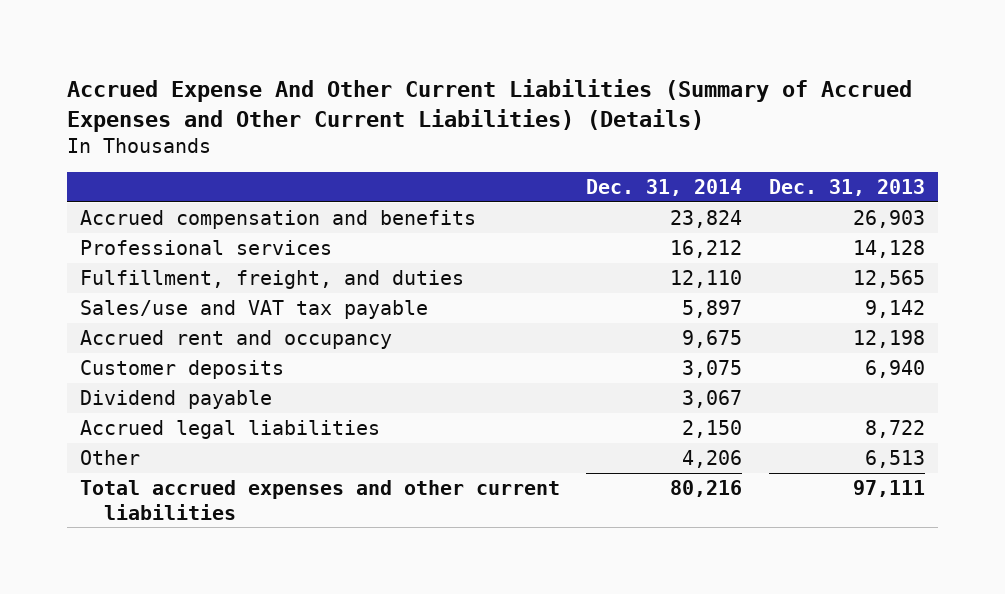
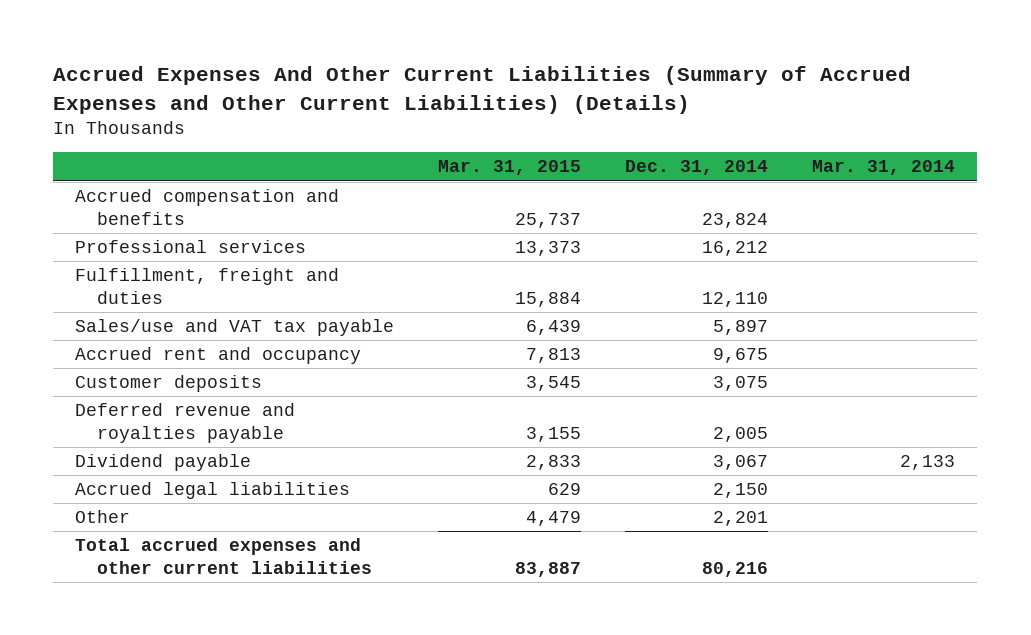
[66,78,912,132] Accrued Expense And Other Current Liabilities (Summary of Accrued Expenses and Other Current Liabilities) (Details) -> [53,66,912,114] Accrued Expenses And Other Current Liabilities (Summary of Accrued Expenses and Other Current Liabilities) (Details)
[769,178,926,196] Dec. 31, 2013 -> none
none -> [438,160,582,176] Mar. 31, 2015
none -> [812,160,956,176] Mar. 31, 2014
[79,269,464,289] Fulfillment, freight, and duties -> [75,268,340,305] Fulfillment, freight and duties
none -> [75,403,296,444] Deferred revenue and royalties payable
[682,449,743,468] 4,206 -> [713,511,769,527] 2,201

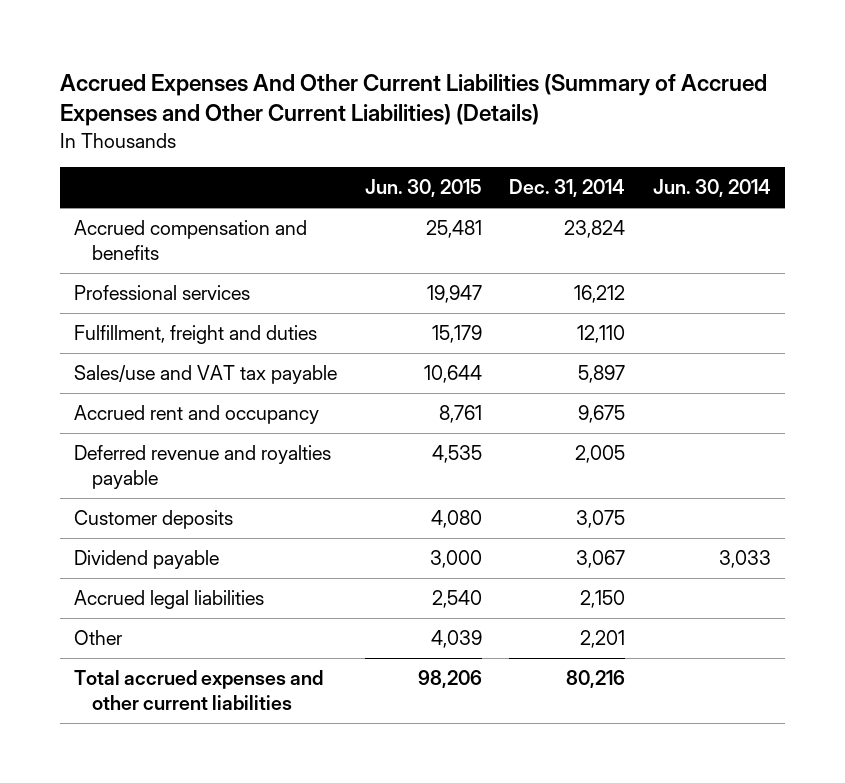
[438,160,582,176] Mar. 31, 2015 -> none
[812,160,956,176] Mar. 31, 2014 -> none
none -> [364,179,482,198] Jun. 30, 2015
none -> [653,179,772,198] Jun. 30, 2014
[75,375,263,393] Customer deposits -> [74,510,234,530] Customer deposits

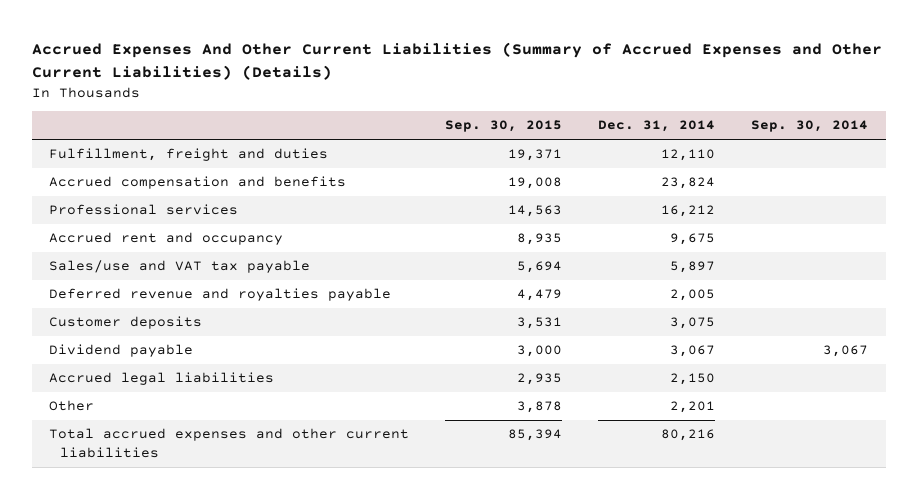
[364,179,482,198] Jun. 30, 2015 -> none
[653,179,772,198] Jun. 30, 2014 -> none
none -> [445,120,563,133] Sep. 30, 2015
none -> [750,120,868,133] Sep. 30, 2014
[74,325,318,345] Fulfillment, freight and duties -> [49,148,329,162] Fulfillment, freight and duties
[74,365,338,385] Sales/use and VAT tax payable -> [49,260,311,274] Sales/use and VAT tax payable

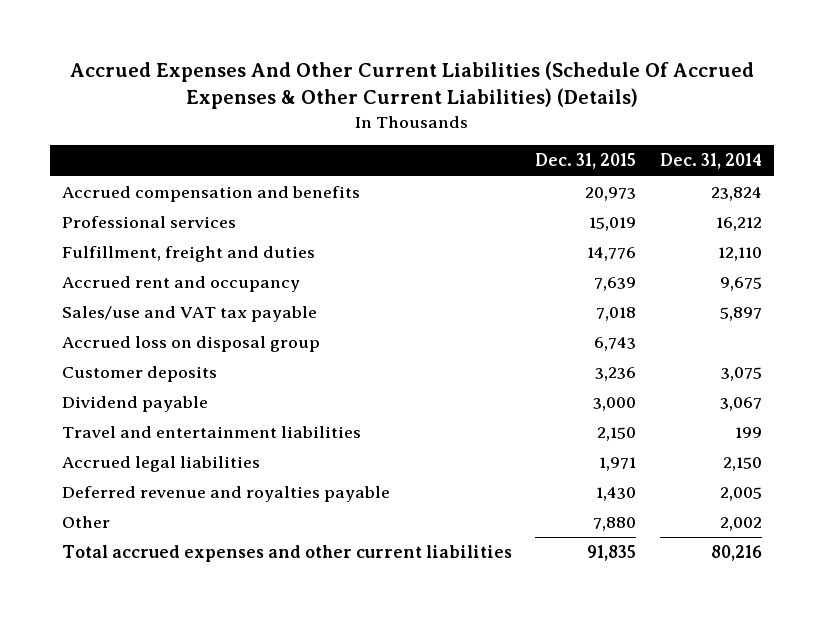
[31,42,882,80] Accrued Expenses And Other Current Liabilities (Summary of Accrued Expenses and Other Current Liabilities) (Details) -> [70,61,755,110] Accrued Expenses And Other Current Liabilities (Schedule Of Accrued Expenses & Other Current Liabilities) (Details)
[445,120,563,133] Sep. 30, 2015 -> none
[750,120,868,133] Sep. 30, 2014 -> none
none -> [535,153,637,170] Dec. 31, 2015
[49,148,329,162] Fulfillment, freight and duties -> [61,246,315,263] Fulfillment, freight and duties
none -> [61,336,320,353] Accrued loss on disposal group
none -> [61,426,361,439] Travel and entertainment liabilities
[49,288,392,302] Deferred revenue and royalties payable -> [61,486,390,503] Deferred revenue and royalties payable
[669,401,715,414] 2,201 -> [720,517,763,532] 2,002

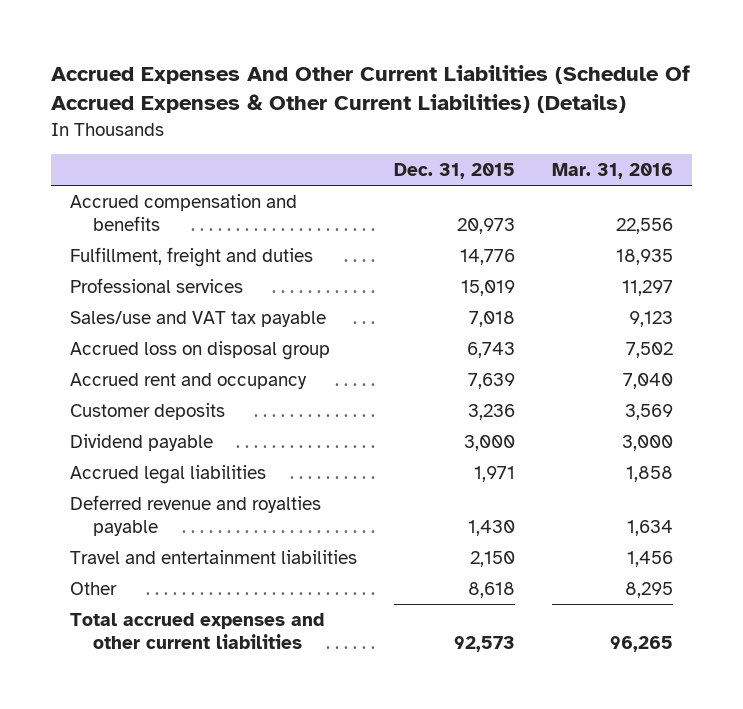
[660,153,763,170] Dec. 31, 2014 -> none
none -> [552,163,674,180] Mar. 31, 2016
[61,216,236,229] Professional services -> [69,277,243,293] Professional services
[61,276,300,293] Accrued rent and occupancy -> [69,372,307,389] Accrued rent and occupancy
[61,426,361,439] Travel and entertainment liabilities -> [69,549,357,564] Travel and entertainment liabilities
[593,517,637,532] 7,880 -> [468,581,516,598] 8,618
[587,545,637,562] 91,835 -> [454,636,516,653] 92,573

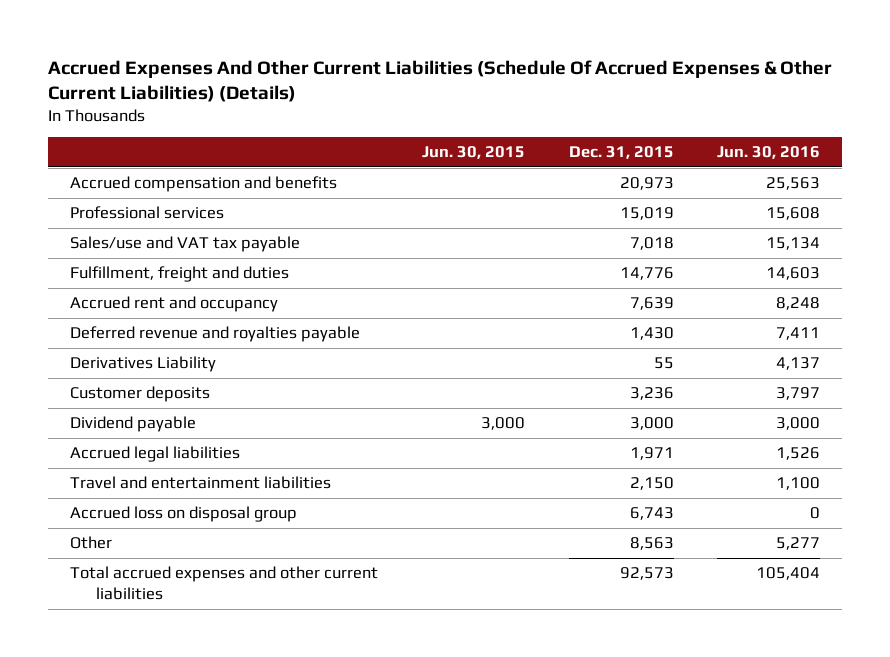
[552,163,674,180] Mar. 31, 2016 -> none
none -> [421,146,525,160] Jun. 30, 2015
none -> [717,146,821,160] Jun. 30, 2016
[69,246,313,267] Fulfillment, freight and duties -> [70,266,290,283] Fulfillment, freight and duties
[69,494,321,537] Deferred revenue and royalties payable -> [70,326,361,343] Deferred revenue and royalties payable
none -> [70,356,217,373] Derivatives Liability
[69,340,330,360] Accrued loss on disposal group -> [70,506,298,523] Accrued loss on disposal group
[468,581,516,598] 8,618 -> [629,537,674,551] 8,563

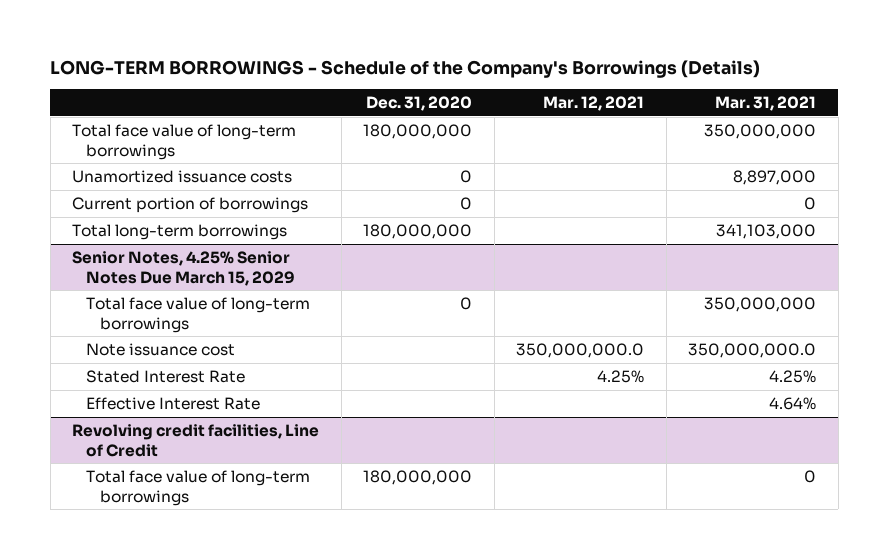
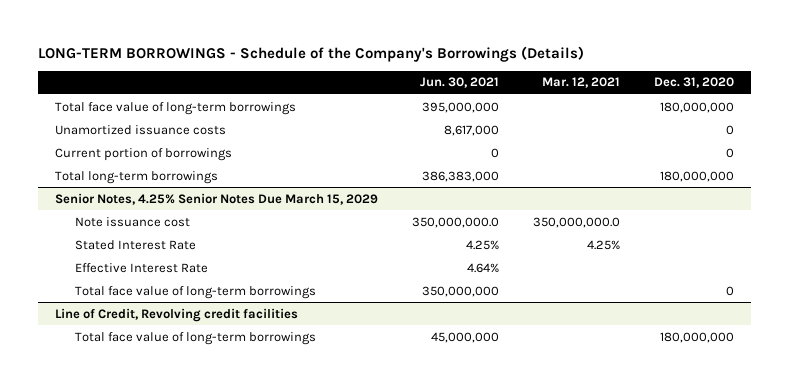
[715,96,817,112] Mar. 31, 2021 -> none
none -> [420,77,500,89] Jun. 30, 2021
[85,296,310,333] Total face value of long-term borrowings -> [75,285,317,299] Total face value of long-term borrowings
[72,423,320,457] Revolving credit facilities, Line of Credit -> [55,307,299,322] Line of Credit, Revolving credit facilities

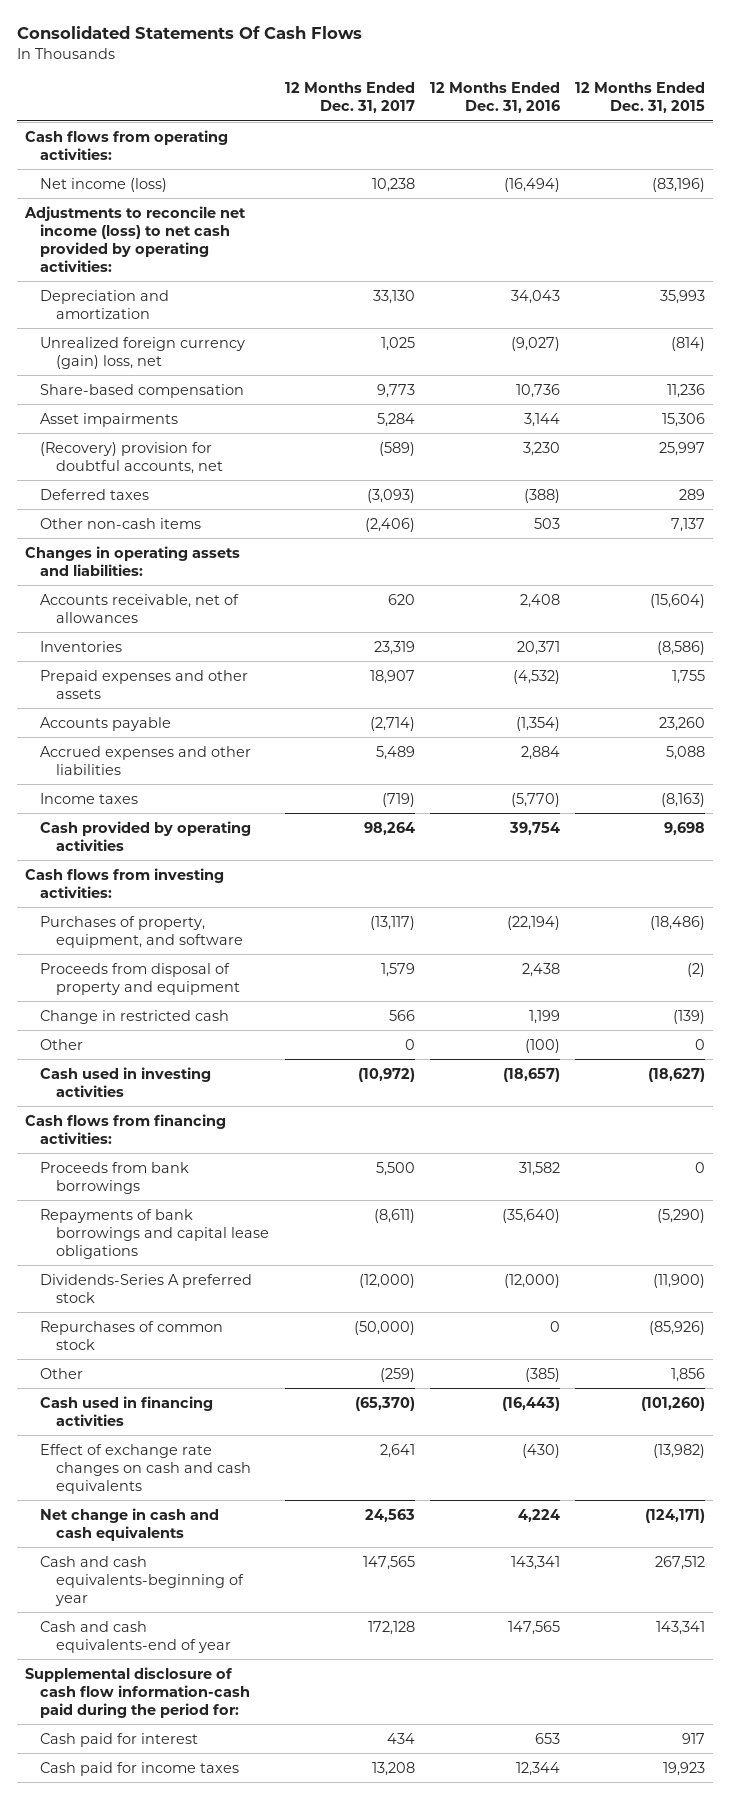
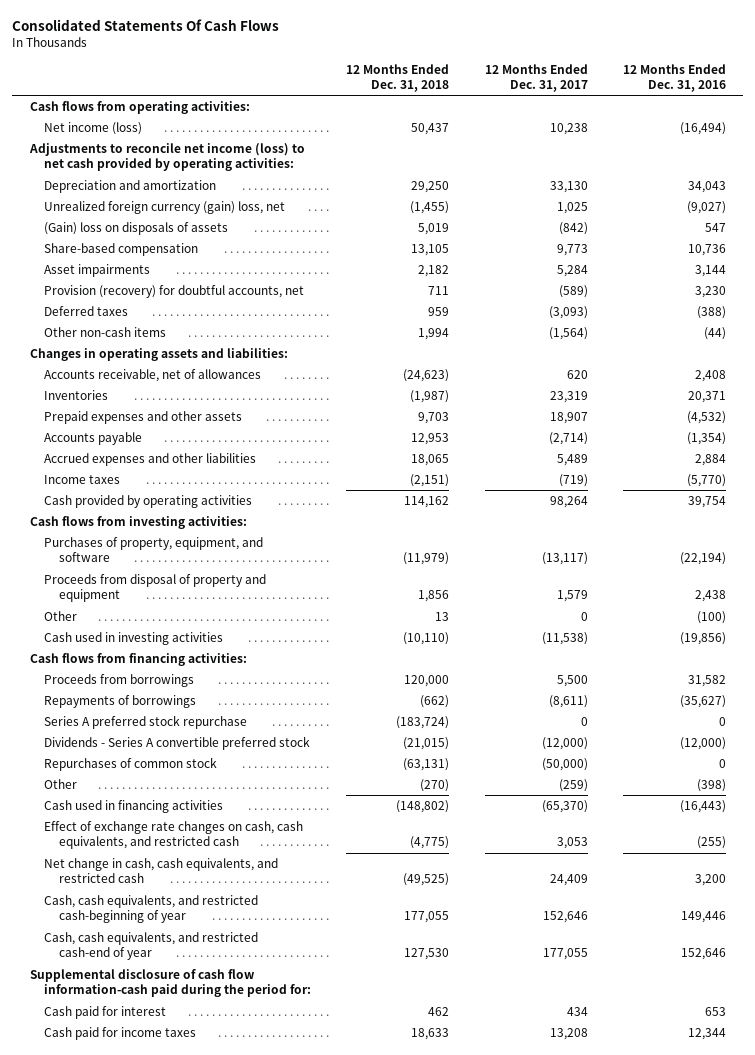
[575,82,706,114] 12 Months Ended Dec. 31, 2015 -> none
none -> [346,63,450,92] 12 Months Ended Dec. 31, 2018
none -> [44,222,229,236] (Gain) loss on disposals of assets
[40,441,224,474] (Recovery) provision for doubtful accounts, net -> [44,285,305,299] Provision (recovery) for doubtful accounts, net
[364,517,415,532] (2,406) -> [548,327,588,341] (1,564)
[533,517,560,529] 503 -> [703,327,726,341] (44)
[40,1009,230,1024] Change in restricted cash -> none
[357,1067,415,1082] (10,972) -> [541,632,588,646] (11,538)
[502,1067,560,1082] (18,657) -> [679,632,726,646] (19,856)
[40,1161,190,1194] Proceeds from bank borrowings -> [44,674,195,688] Proceeds from borrowings
[40,1208,270,1259] Repayments of bank borrowings and capital lease obligations -> [44,695,197,709] Repayments of borrowings
[501,1208,560,1223] (35,640) -> [679,695,726,709] (35,627)
none -> [44,715,248,730] Series A preferred stock repurchase
[40,1273,253,1303] Dividends-Series A preferred stock -> [44,736,311,751] Dividends - Series A convertible preferred stock
[524,1367,560,1382] (385) -> [696,779,726,793] (398)
[40,1443,252,1494] Effect of exchange rate changes on cash and cash equivalents -> [44,821,304,850] Effect of exchange rate changes on cash, cash equivalents, and restricted cash
[379,1443,415,1458] 2,641 -> [556,837,588,850] 3,053
[521,1443,560,1458] (430) -> [696,836,726,850] (255)
[40,1507,220,1541] Net change in cash and cash equivalents -> [44,858,279,884] Net change in cash, cash equivalents, and restricted cash
[364,1508,415,1522] 24,563 -> [549,874,588,887] 24,409
[517,1508,560,1522] 4,224 -> [694,874,726,887] 3,200
[40,1555,245,1606] Cash and cash equivalents-beginning of year -> [44,895,259,924] Cash, cash equivalents, and restricted cash-beginning of year
[362,1555,415,1570] 147,565 -> [542,911,588,924] 152,646
[510,1555,560,1570] 143,341 -> [680,911,726,924] 149,446
[40,1620,232,1653] Cash and cash equivalents-end of year -> [44,932,259,961] Cash, cash equivalents, and restricted cash-end of year
[367,1620,415,1635] 172,128 -> [542,948,588,961] 177,055
[507,1620,560,1635] 147,565 -> [680,948,726,961] 152,646

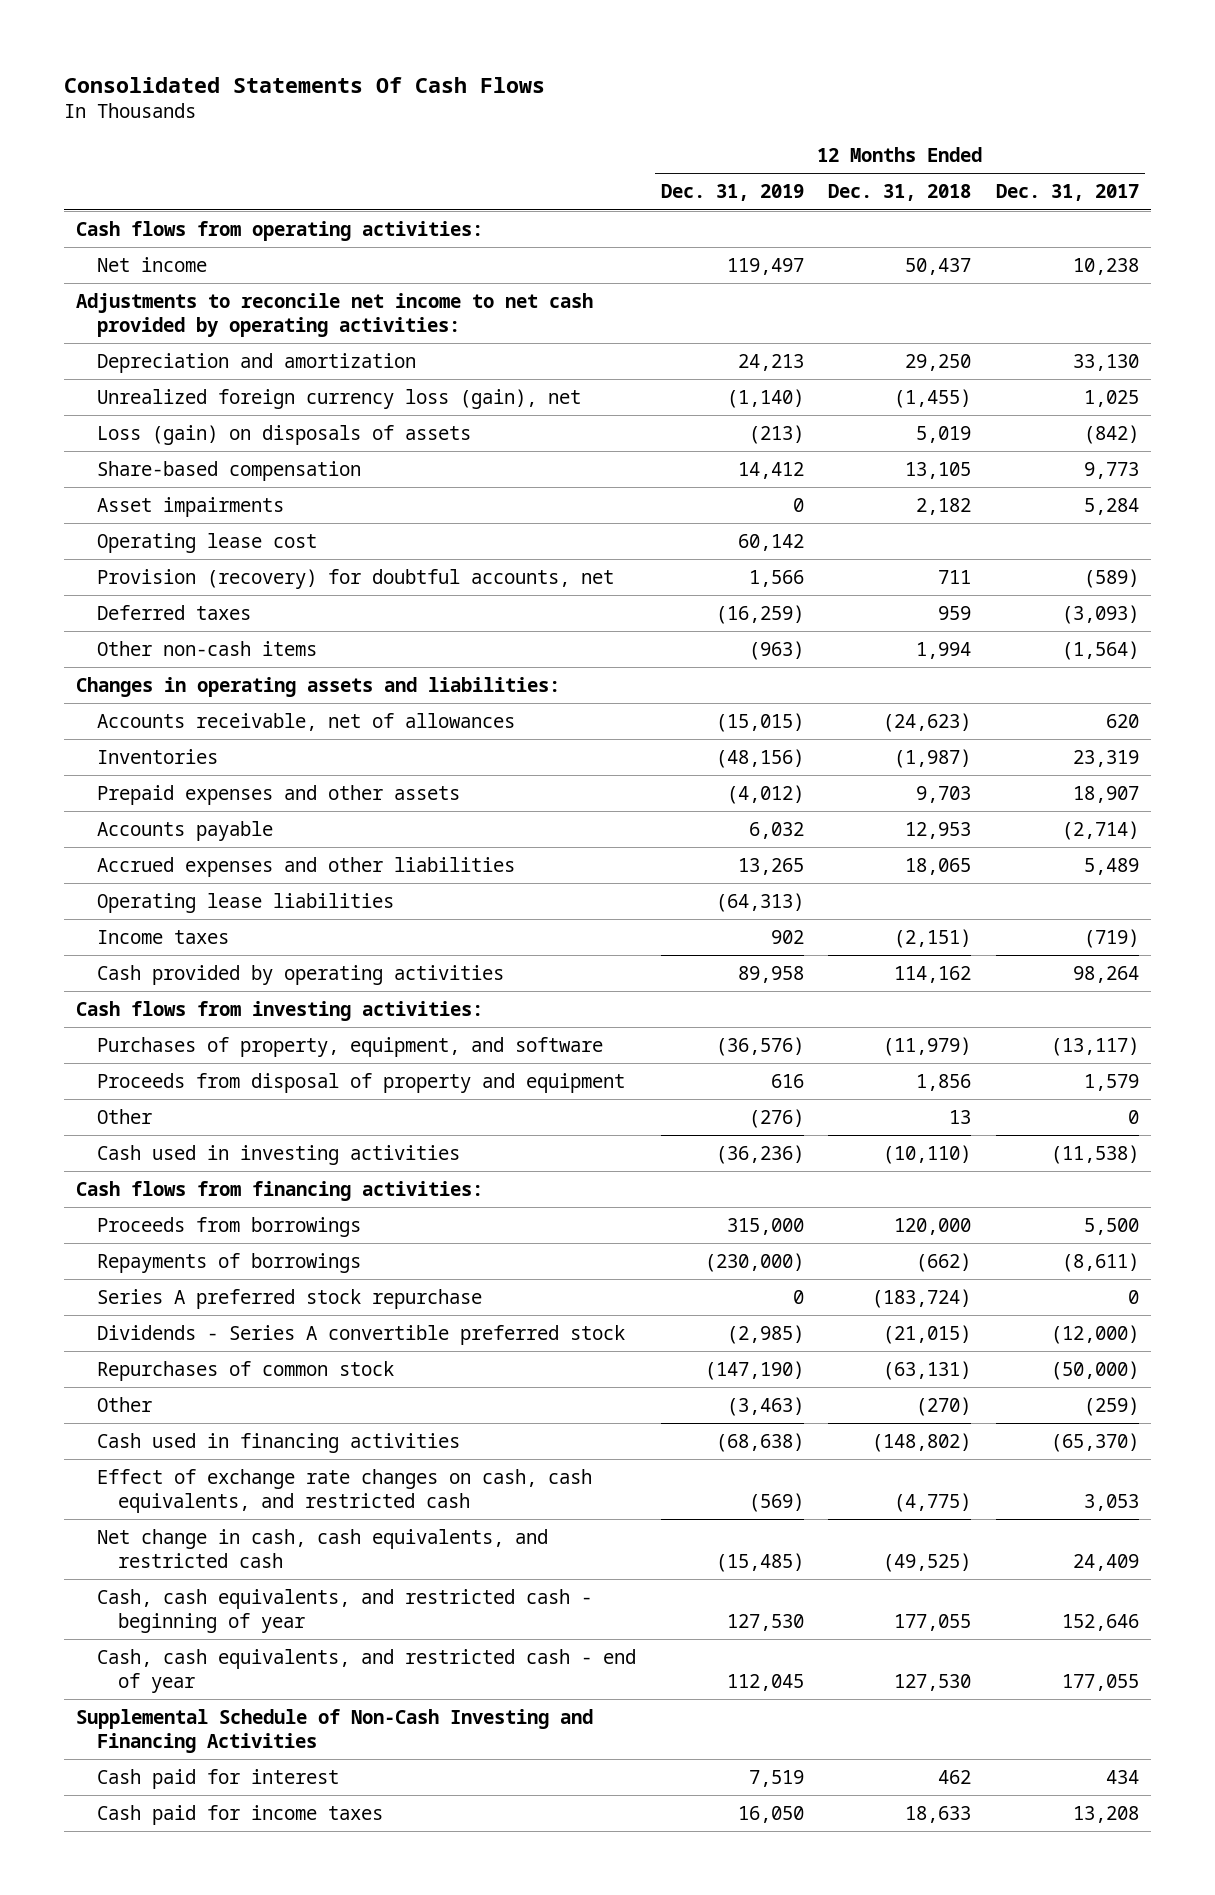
[622,63,726,92] 12 Months Ended Dec. 31, 2016 -> none
none -> [660,184,804,202] Dec. 31, 2019
[44,122,143,136] Net income (loss) -> [97,256,208,272] Net income
[28,143,305,172] Adjustments to reconcile net income (loss) to net cash provided by operating activities: -> [75,292,593,337] Adjustments to reconcile net income to net cash provided by operating activities:
[44,201,286,215] Unrealized foreign currency (gain) loss, net -> [97,388,582,409] Unrealized foreign currency loss (gain), net
[44,222,229,236] (Gain) loss on disposals of assets -> [97,424,472,445] Loss (gain) on disposals of assets
none -> [97,532,318,553] Operating lease cost
none -> [97,892,395,913] Operating lease liabilities
[44,895,259,924] Cash, cash equivalents, and restricted cash-beginning of year -> [97,1588,593,1633] Cash, cash equivalents, and restricted cash - beginning of year
[44,932,259,961] Cash, cash equivalents, and restricted cash-end of year -> [97,1648,637,1693] Cash, cash equivalents, and restricted cash - end of year
[29,969,312,998] Supplemental disclosure of cash flow information-cash paid during the period for: -> [75,1708,593,1753] Supplemental Schedule of Non-Cash Investing and Financing Activities

